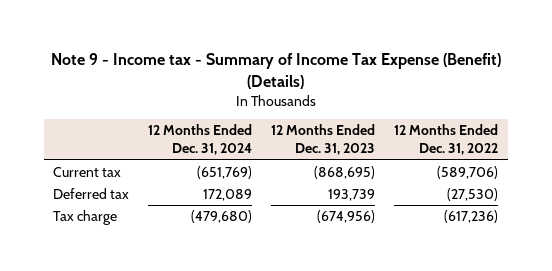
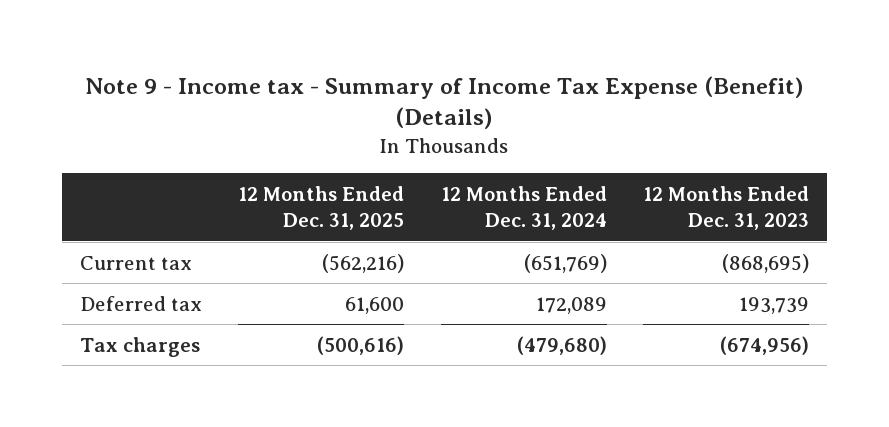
[394,124,499,156] 12 Months Ended Dec. 31, 2022 -> none
none -> [238,185,405,231] 12 Months Ended Dec. 31, 2025
[53,209,118,225] Tax charge -> [80,336,201,357] Tax charges

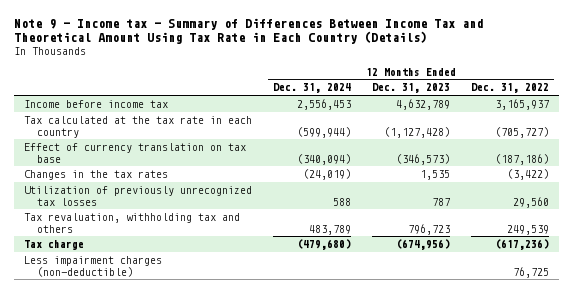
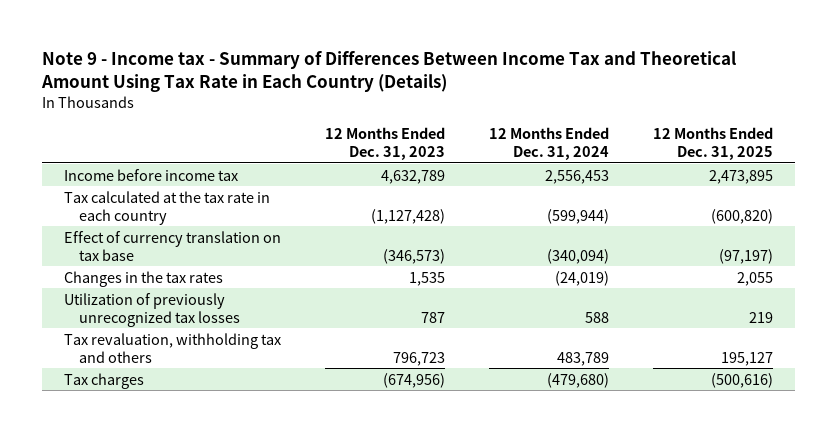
[470,83,549,94] Dec. 31, 2022 -> none
none -> [653,127,774,161] 12 Months Ended Dec. 31, 2025
[24,256,163,277] Less impairment charges (non-deductible) -> none
[24,240,85,251] Tax charge -> [64,372,145,389] Tax charges

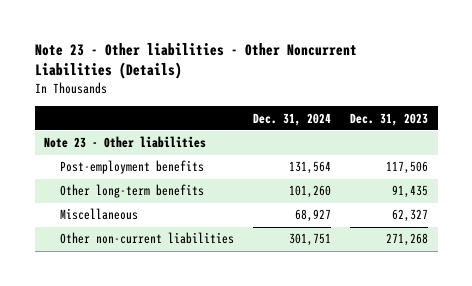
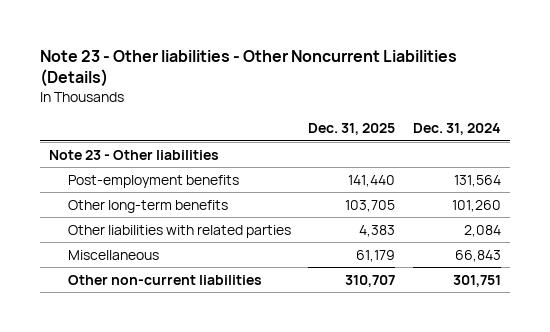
[350,112,429,126] Dec. 31, 2023 -> none
none -> [308,123,396,136] Dec. 31, 2025
none -> [67,224,291,238] Other liabilities with related parties
[295,209,332,223] 68,927 -> [455,249,502,262] 66,843

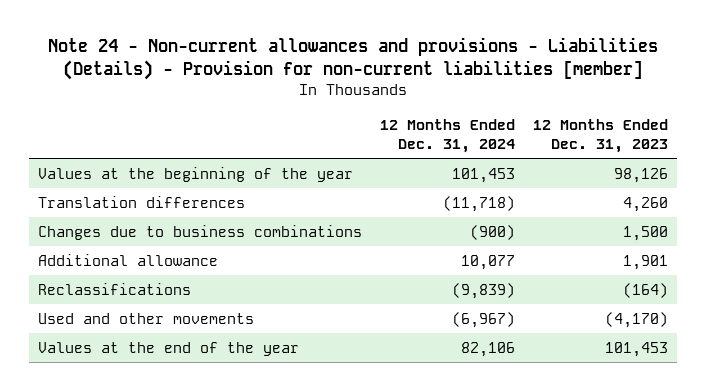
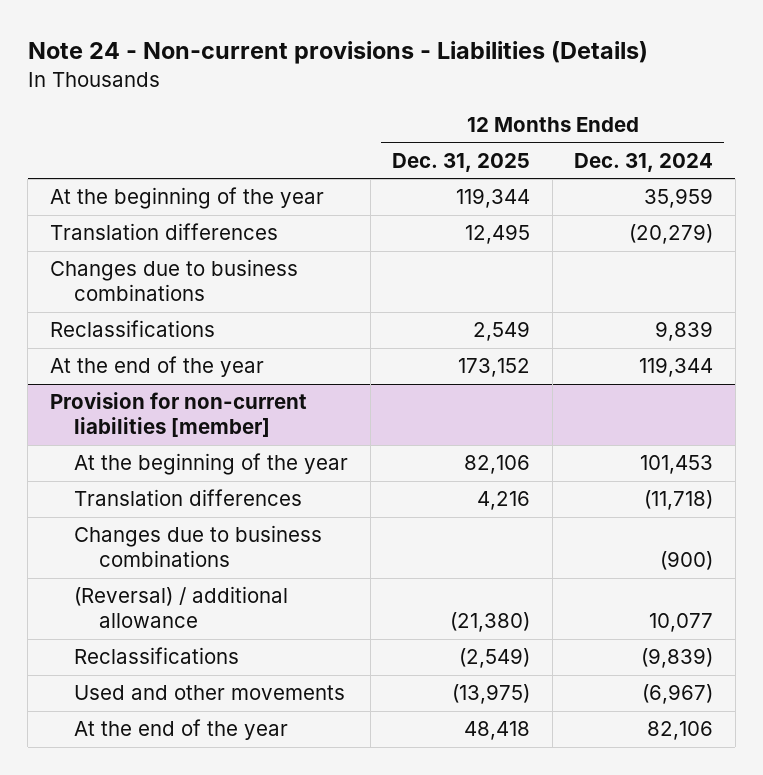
[48,37,659,81] Note 24 - Non-current allowances and provisions - Liabilities (Details) - Provision for non-current liabilities [member] -> [27,41,648,65] Note 24 - Non-current provisions - Liabilities (Details)
[533,118,669,153] 12 Months Ended Dec. 31, 2023 -> none
none -> [392,152,531,172] Dec. 31, 2025
[38,166,354,182] Values at the beginning of the year -> [49,187,324,210] At the beginning of the year
[452,167,516,183] 101,453 -> [644,188,714,209] 35,959
none -> [49,223,278,241] Translation differences
none -> [49,259,298,302] Changes due to business combinations
none -> [49,320,215,338] Reclassifications
none -> [49,356,264,378] At the end of the year
none -> [49,392,307,438] Provision for non-current liabilities [member]
none -> [74,453,349,476] At the beginning of the year
[38,253,219,266] Additional allowance -> [74,586,289,629] (Reversal) / additional allowance
[38,341,300,356] Values at the end of the year -> [74,719,289,741] At the end of the year

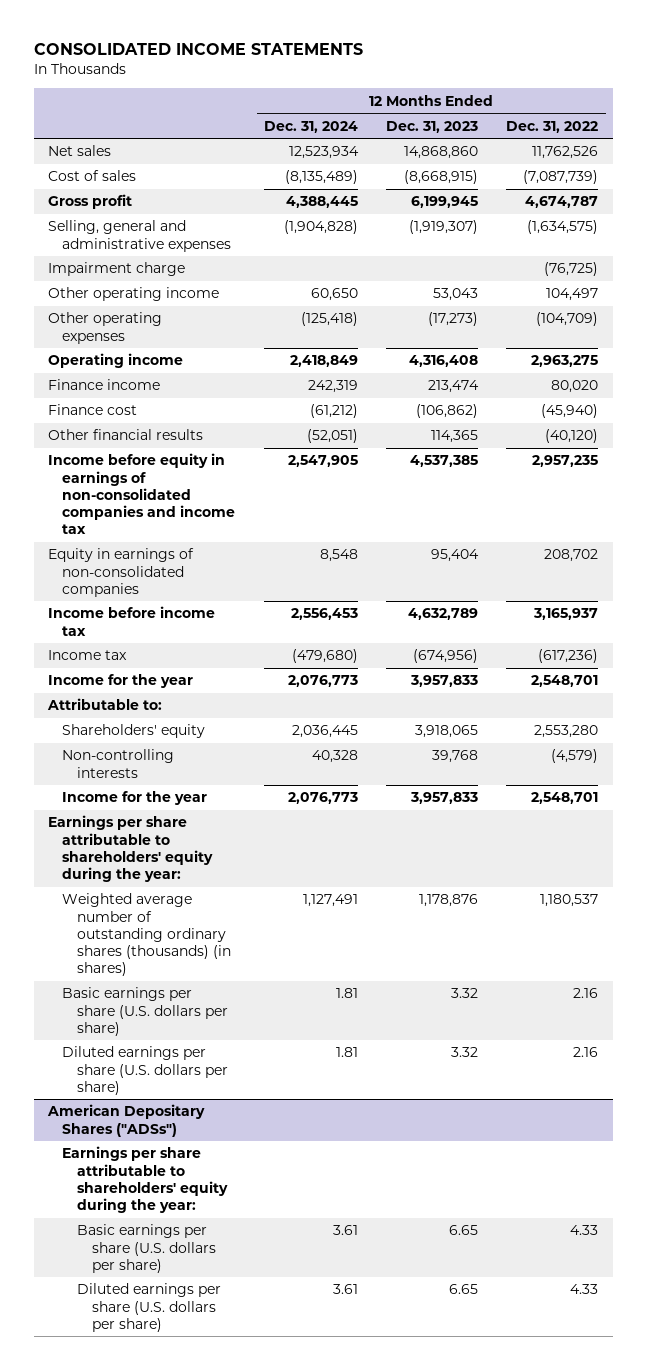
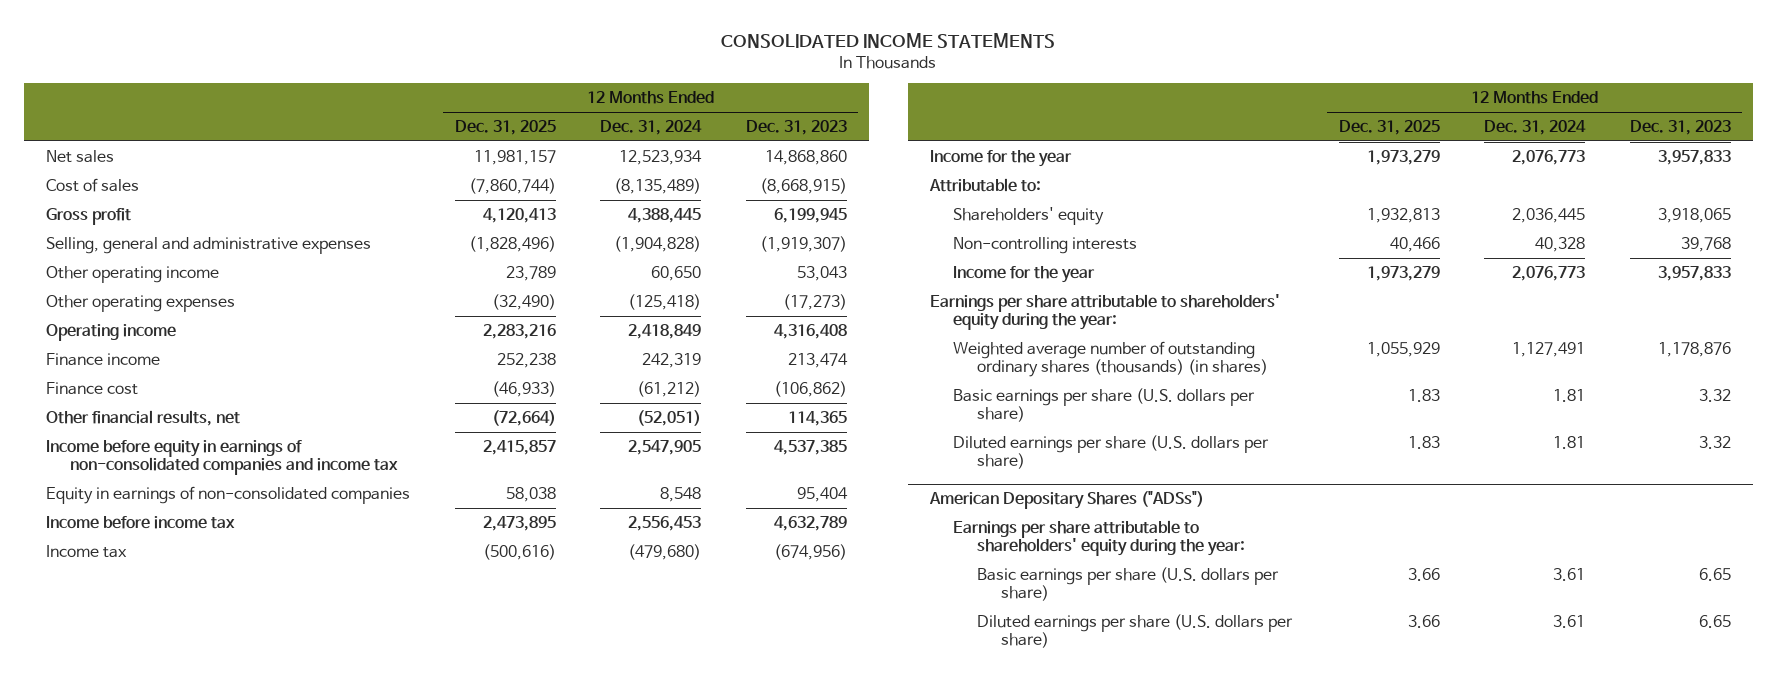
[506,120,599,133] Dec. 31, 2022 -> none
none -> [454,120,556,136] Dec. 31, 2025
[47,262,185,277] Impairment charge -> none
[47,429,203,441] Other financial results -> [45,409,240,426] Other financial results, net

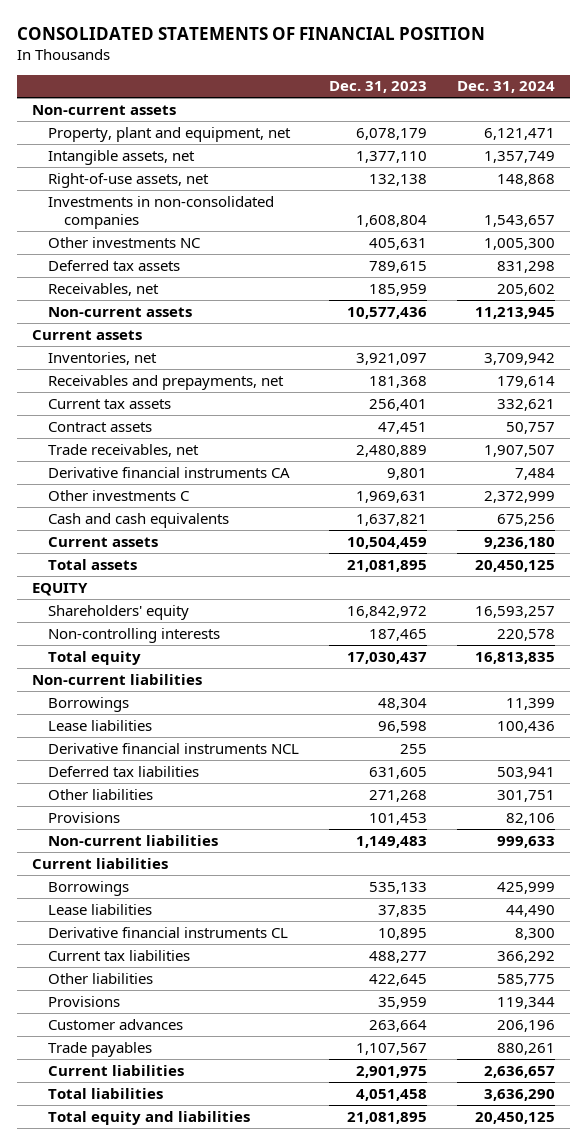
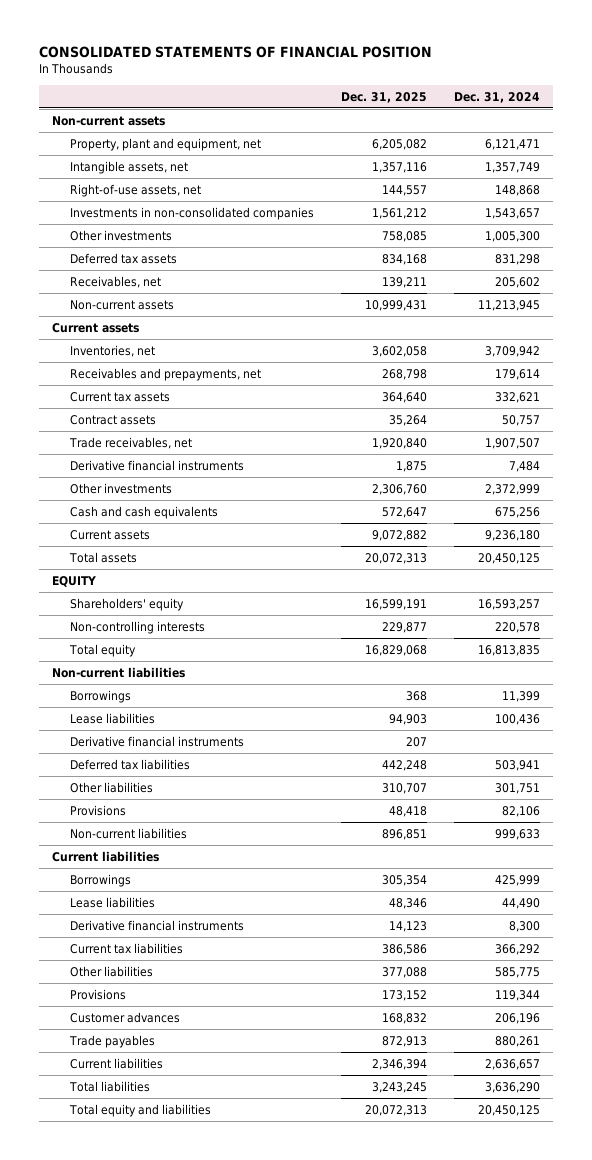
[328,81,427,94] Dec. 31, 2023 -> none
none -> [341,91,428,103] Dec. 31, 2025
[47,236,201,248] Other investments NC -> [70,229,173,241] Other investments
[47,466,290,478] Derivative financial instruments CA -> [70,459,245,471] Derivative financial instruments
[47,489,190,501] Other investments C -> [70,482,173,494] Other investments
[47,742,299,754] Derivative financial instruments NCL -> [70,735,245,747] Derivative financial instruments
[47,926,288,938] Derivative financial instruments CL -> [70,919,245,931] Derivative financial instruments

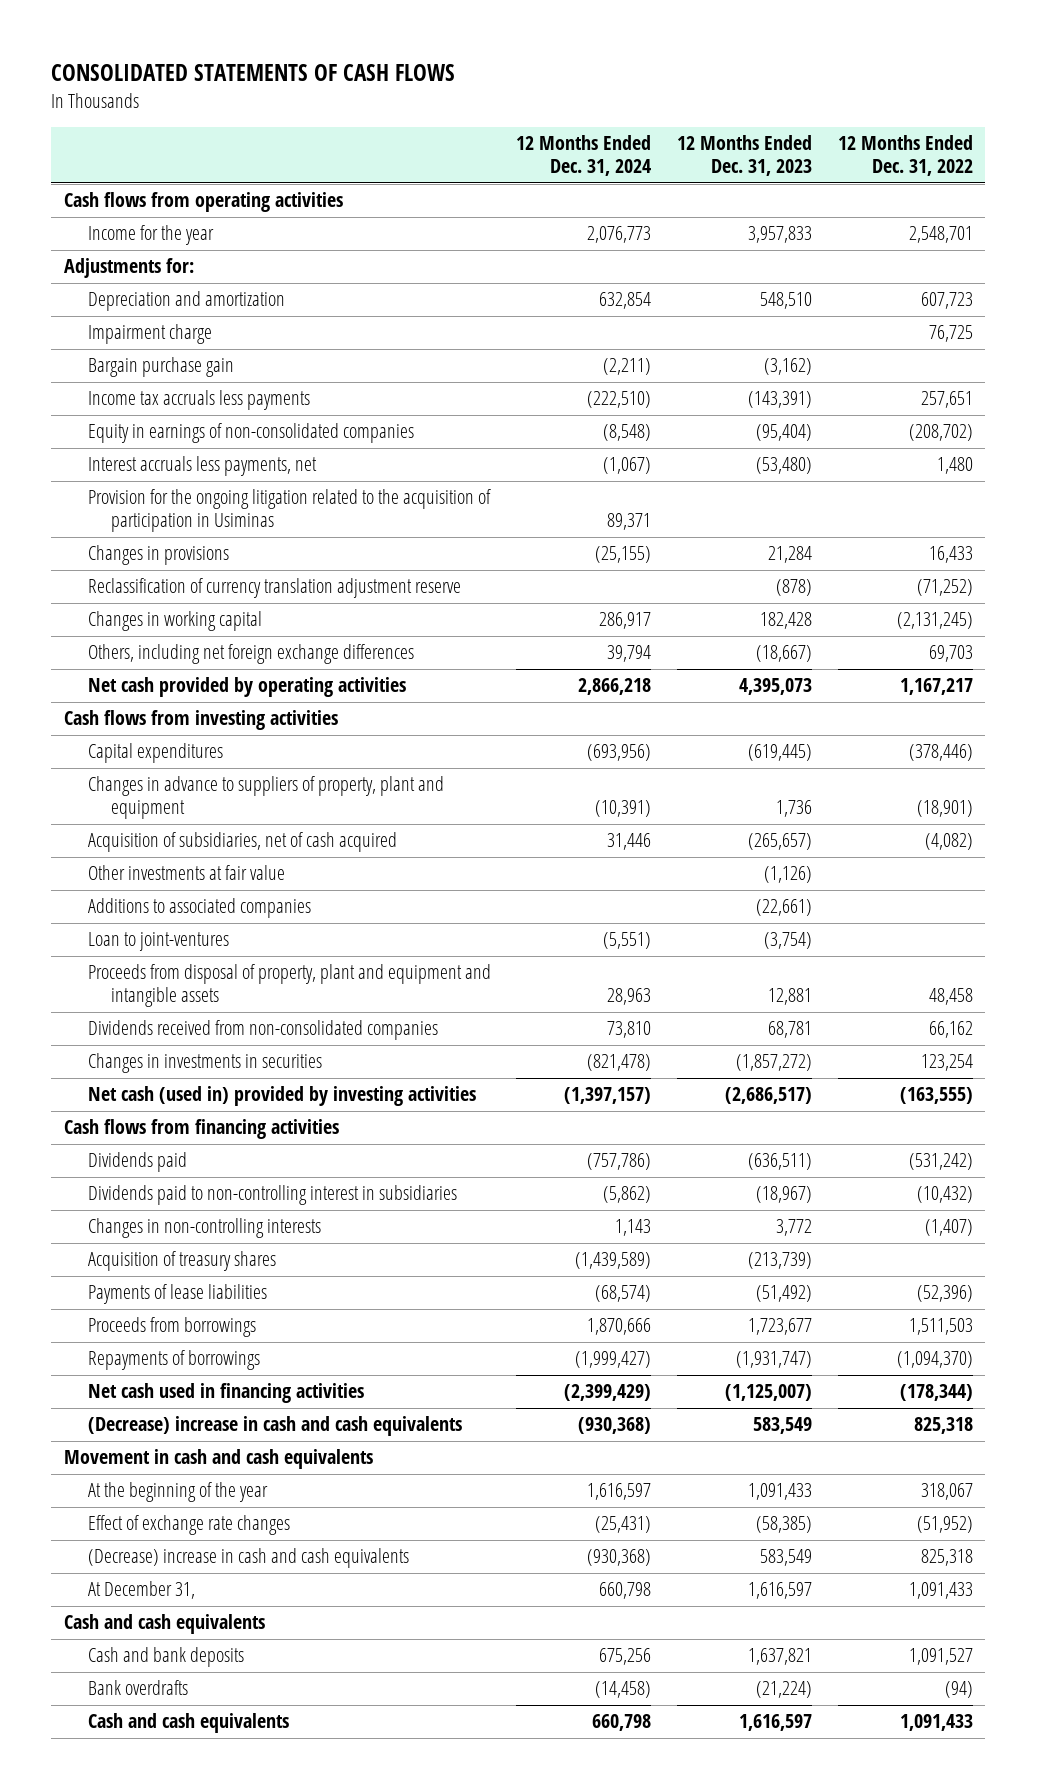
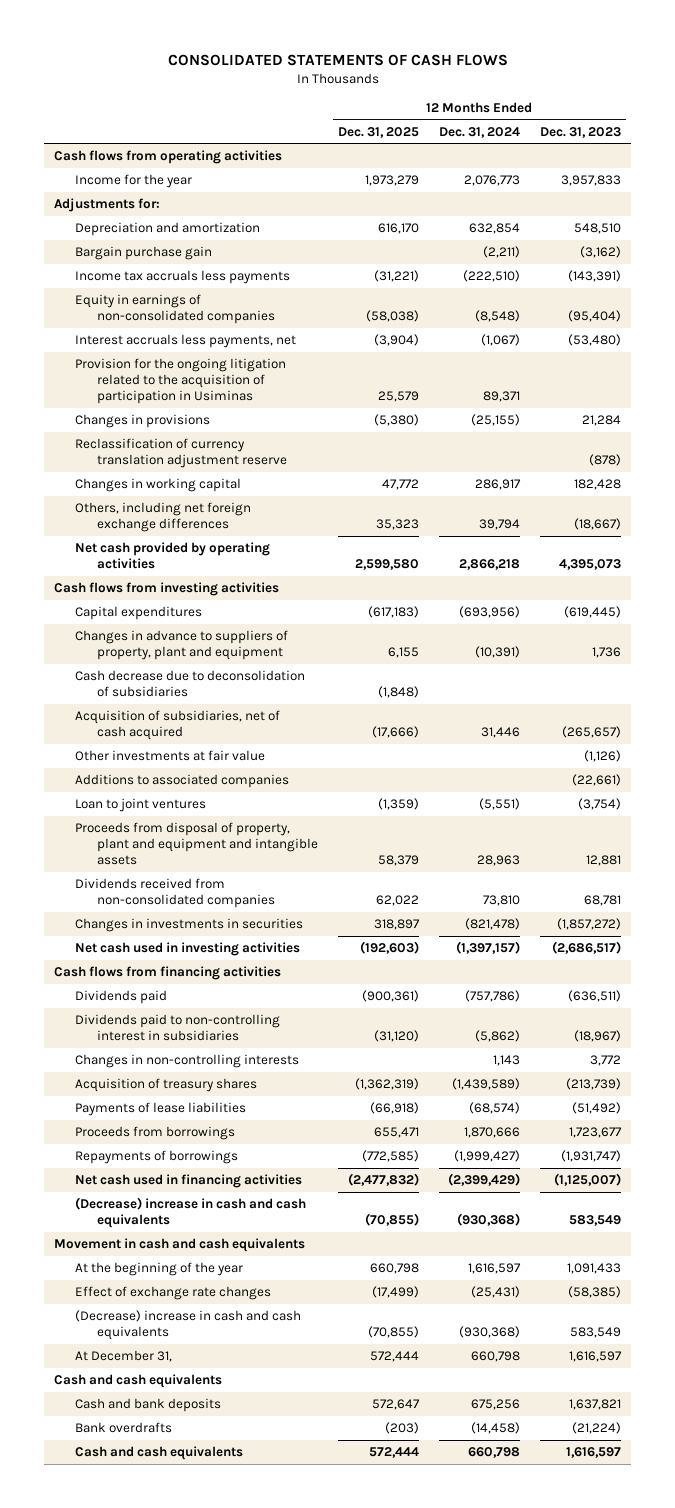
[837,135,973,177] 12 Months Ended Dec. 31, 2022 -> none
none -> [337,126,419,138] Dec. 31, 2025
[87,324,212,345] Impairment charge -> none
none -> [75,669,306,698] Cash decrease due to deconsolidation of subsidiaries
[87,932,229,952] Loan to joint-ventures -> [75,797,207,812] Loan to joint ventures
[87,1086,476,1107] Net cash (used in) provided by investing activities -> [75,941,301,956] Net cash used in investing activities

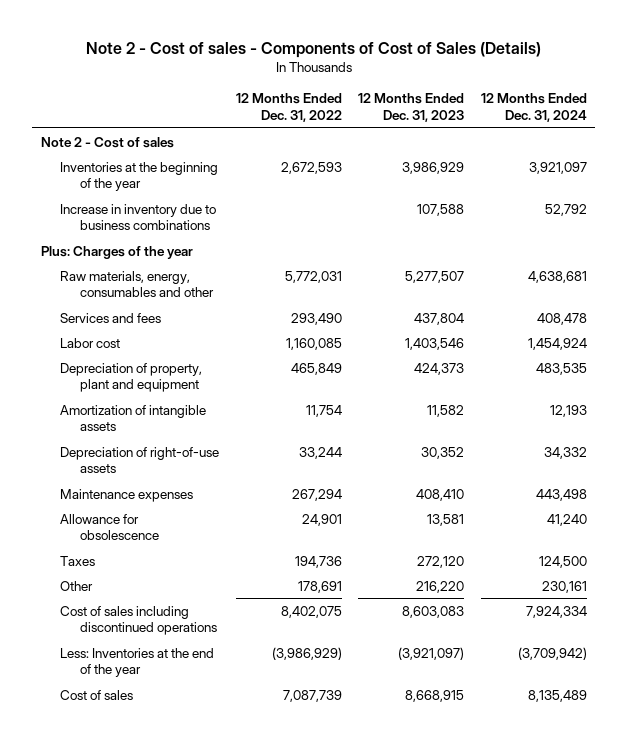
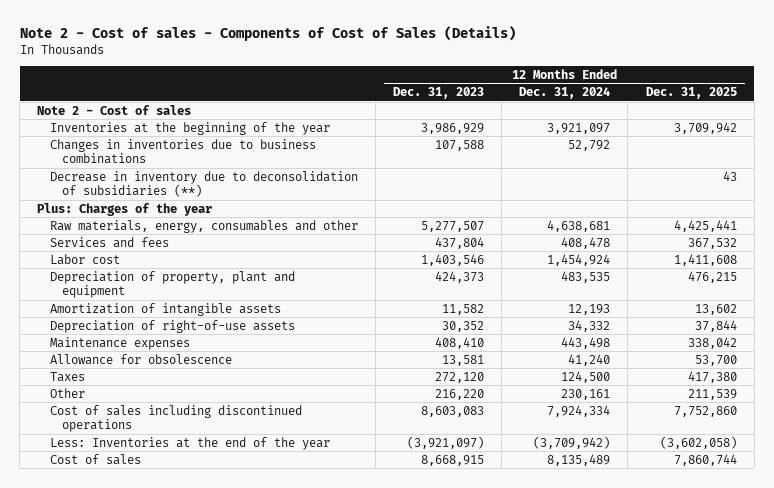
[235,93,342,123] 12 Months Ended Dec. 31, 2022 -> none
none -> [645,86,737,99] Dec. 31, 2025
[60,203,217,231] Increase in inventory due to business combinations -> [49,138,316,165] Changes in inventories due to business combinations
none -> [49,170,358,198] Decrease in inventory due to deconsolidation of subsidiaries (**)

